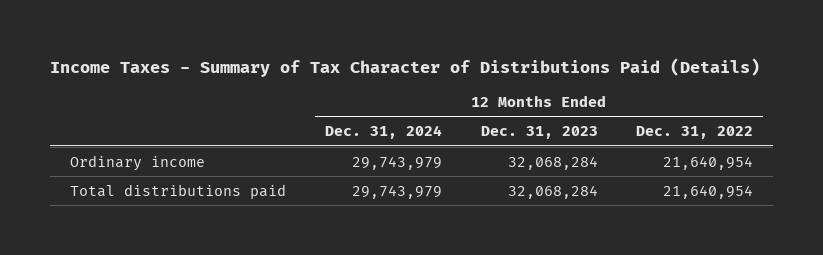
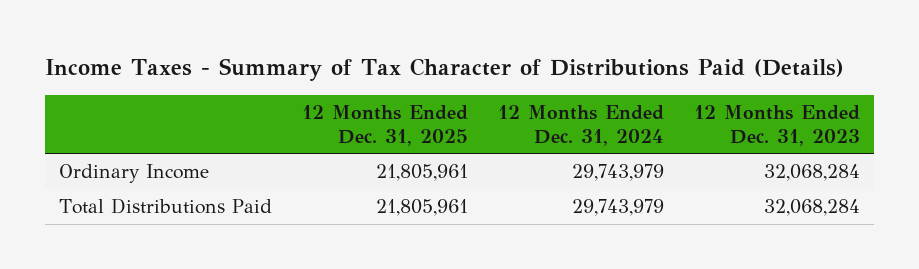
[636,126,754,140] Dec. 31, 2022 -> none
none -> [302,105,469,146] 12 Months Ended Dec. 31, 2025
[69,154,205,171] Ordinary income -> [59,164,210,184] Ordinary Income
[69,183,286,199] Total distributions paid -> [59,198,273,215] Total Distributions Paid

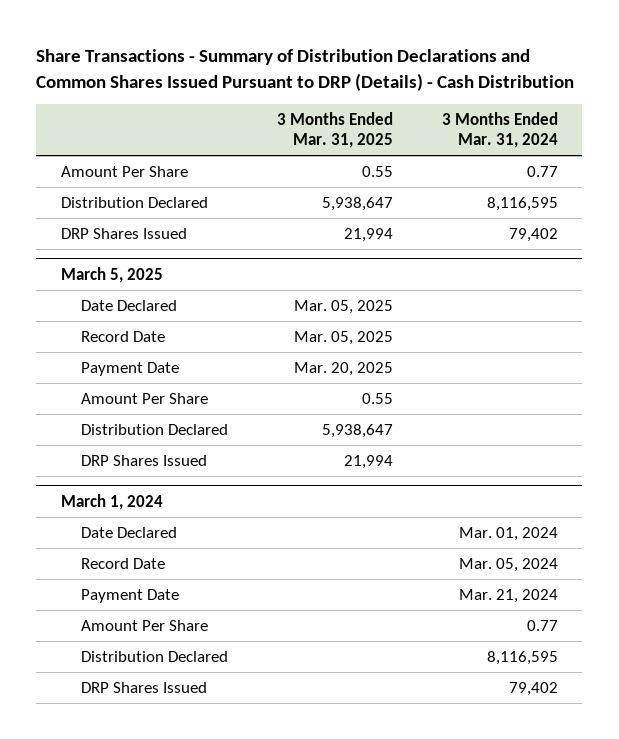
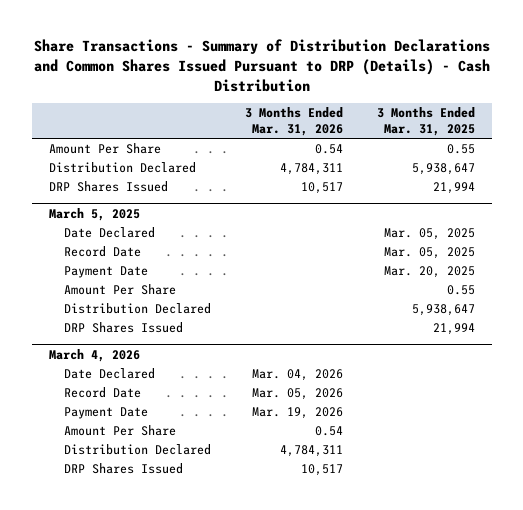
[442,112,559,148] 3 Months Ended Mar. 31, 2024 -> none
none -> [244,107,343,137] 3 Months Ended Mar. 31, 2026
[60,493,163,510] March 1, 2024 -> [48,348,140,362] March 4, 2026

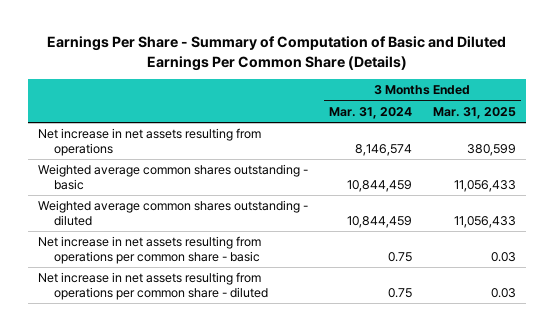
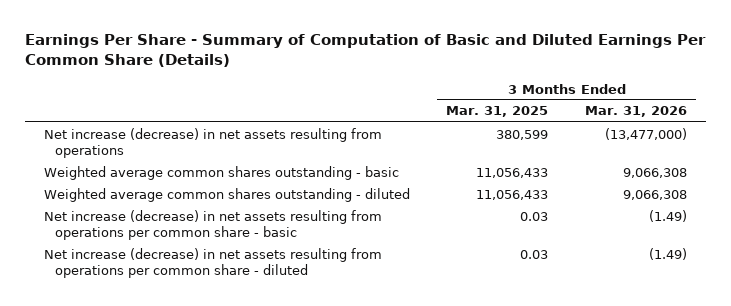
[328,106,412,119] Mar. 31, 2024 -> none
none -> [585,106,688,118] Mar. 31, 2026
[38,128,262,156] Net increase in net assets resulting from operations -> [43,127,382,159] Net increase (decrease) in net assets resulting from operations
[38,236,262,264] Net increase in net assets resulting from operations per common share - basic -> [43,209,382,241] Net increase (decrease) in net assets resulting from operations per common share - basic
[38,272,268,300] Net increase in net assets resulting from operations per common share - diluted -> [43,247,382,279] Net increase (decrease) in net assets resulting from operations per common share - diluted

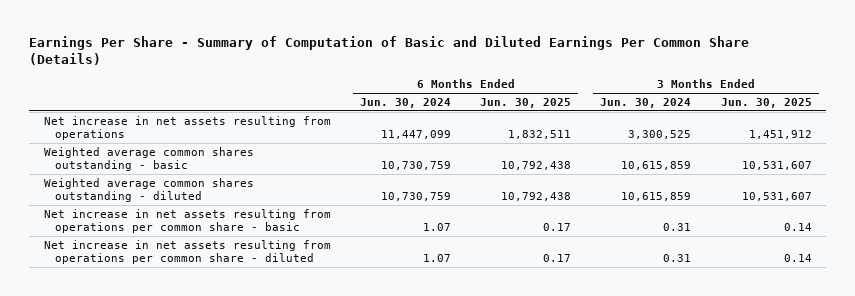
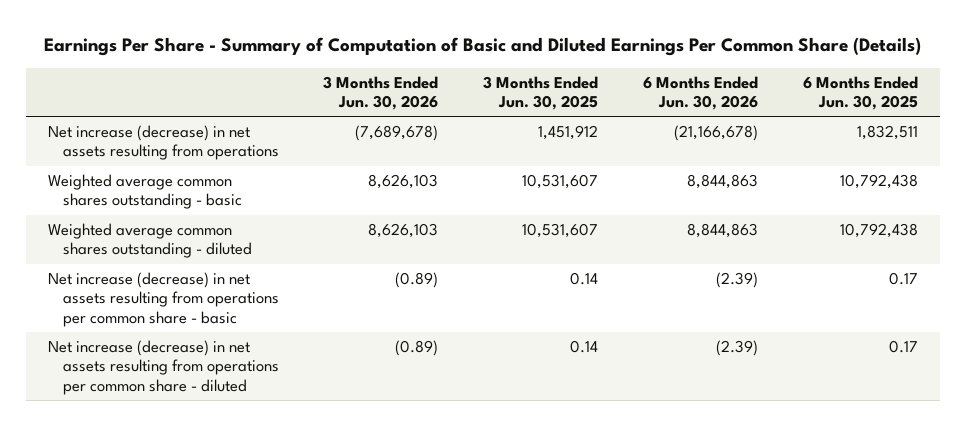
[359,98,451,109] Jun. 30, 2024 -> none
[600,98,692,109] Jun. 30, 2024 -> none
none -> [323,75,439,111] 3 Months Ended Jun. 30, 2026
none -> [642,75,758,111] 6 Months Ended Jun. 30, 2026
[43,116,331,141] Net increase in net assets resulting from operations -> [47,125,279,161] Net increase (decrease) in net assets resulting from operations
[43,209,331,234] Net increase in net assets resulting from operations per common share - basic -> [47,272,279,327] Net increase (decrease) in net assets resulting from operations per common share - basic
[43,240,331,265] Net increase in net assets resulting from operations per common share - diluted -> [47,340,279,395] Net increase (decrease) in net assets resulting from operations per common share - diluted

